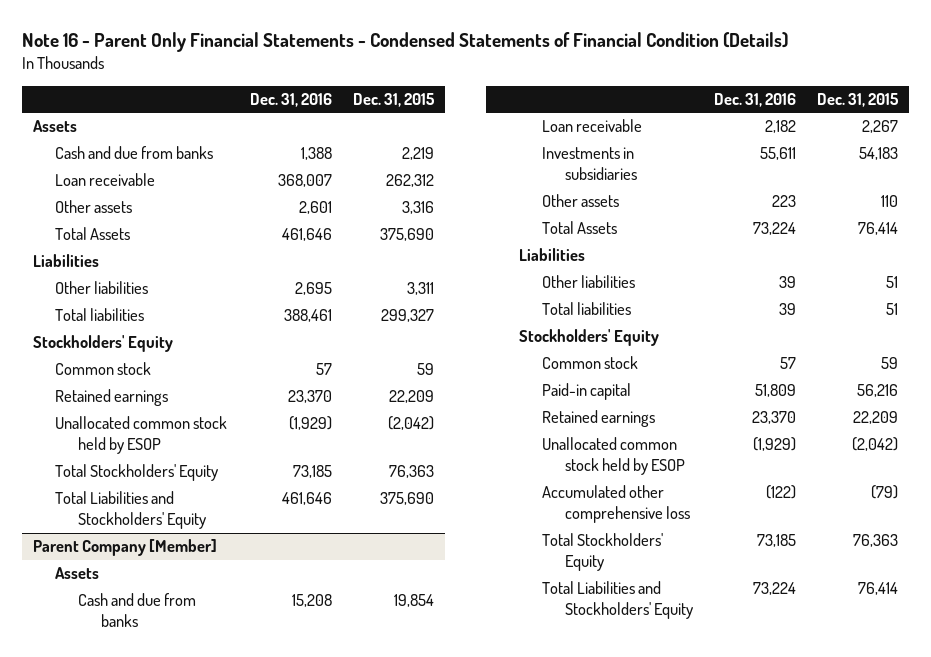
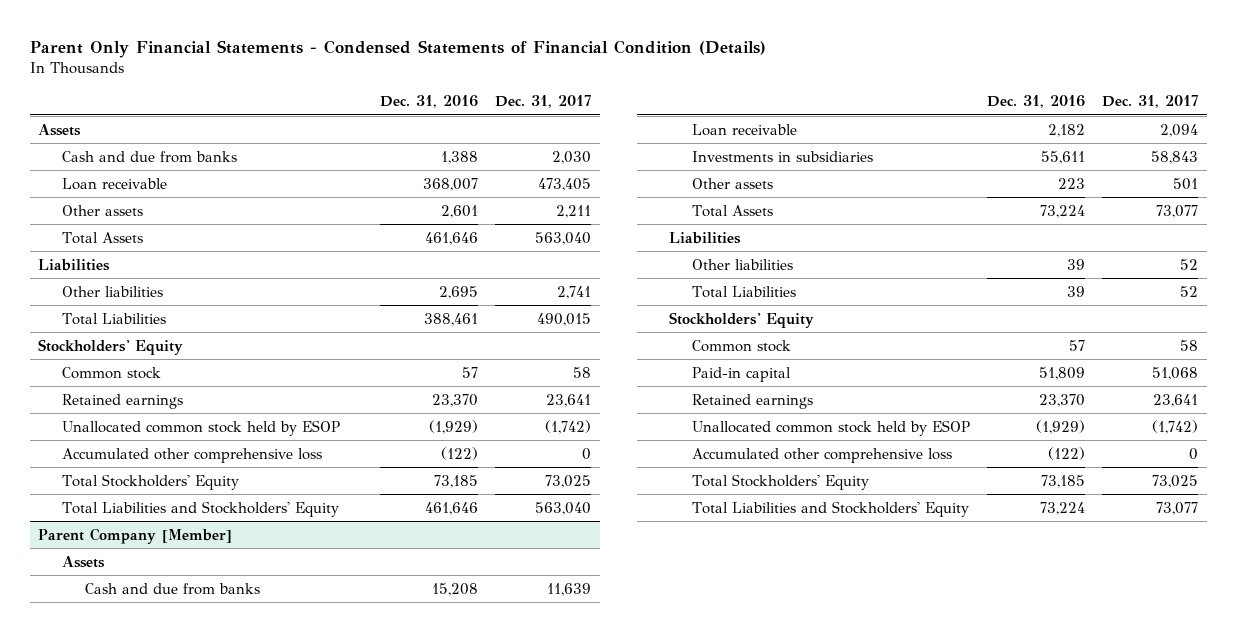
[22,32,789,53] Note 16 - Parent Only Financial Statements - Condensed Statements of Financial Condition (Details) -> [29,39,766,58] Parent Only Financial Statements - Condensed Statements of Financial Condition (Details)
[353,93,436,108] Dec. 31, 2015 -> none
none -> [495,95,592,109] Dec. 31, 2017
[55,308,145,322] Total liabilities -> [61,312,166,325] Total Liabilities
none -> [61,447,322,463] Accumulated other comprehensive loss
[541,302,631,316] Total liabilities -> [691,285,796,298] Total Liabilities

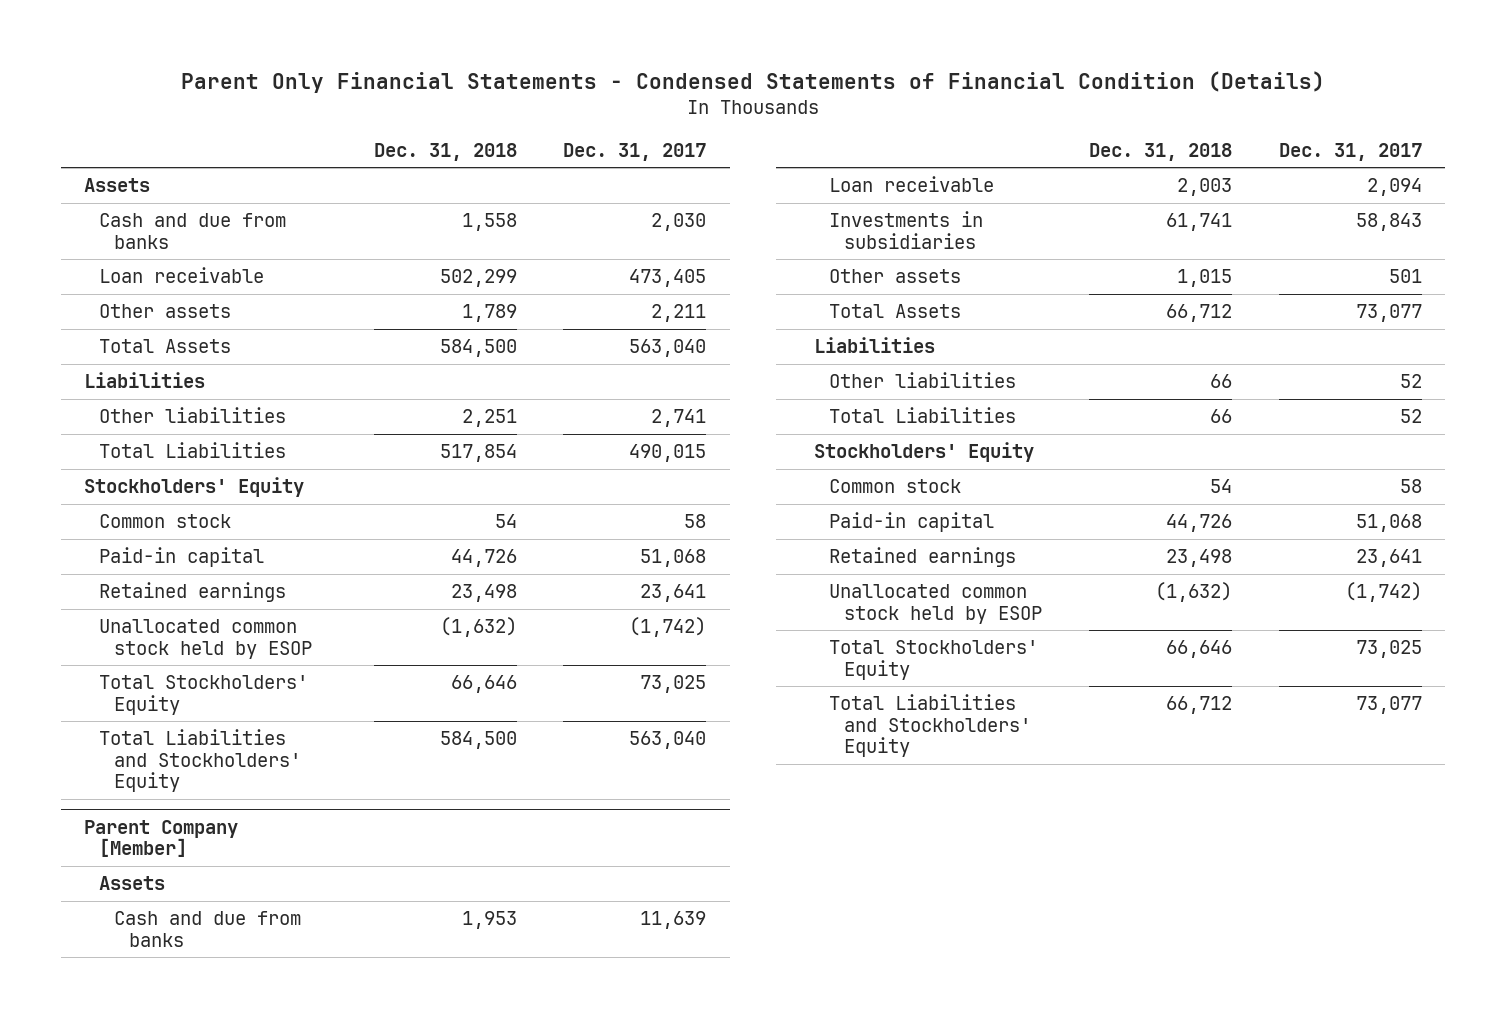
[379,95,478,109] Dec. 31, 2016 -> none
none -> [373,142,517,161] Dec. 31, 2018
none -> [99,547,265,568] Paid-in capital
[61,447,322,463] Accumulated other comprehensive loss -> none
[691,447,952,463] Accumulated other comprehensive loss -> none

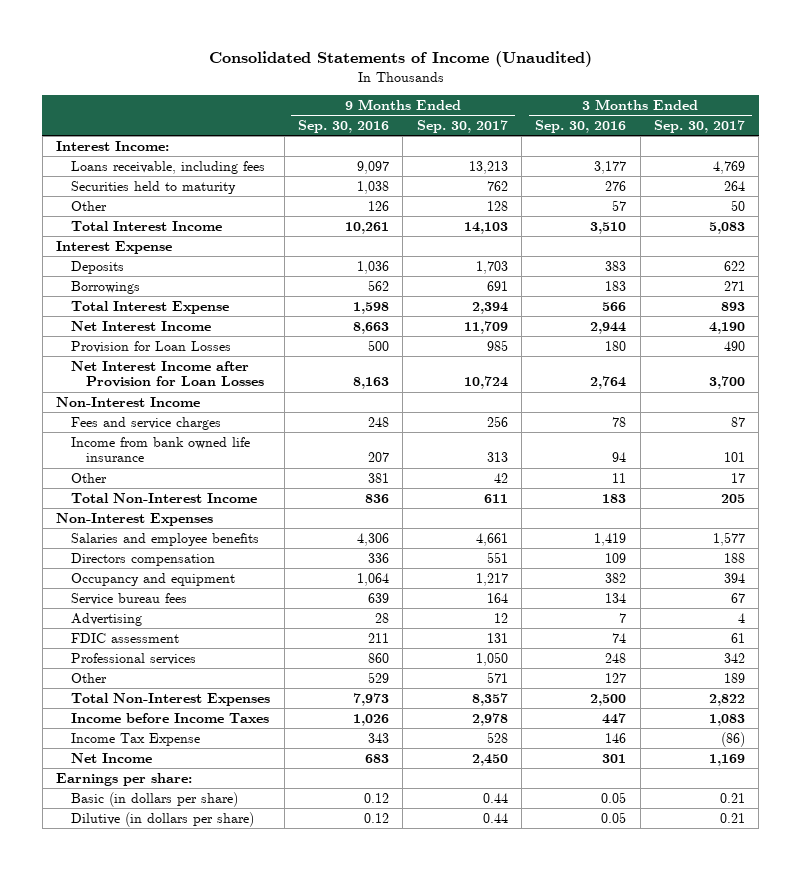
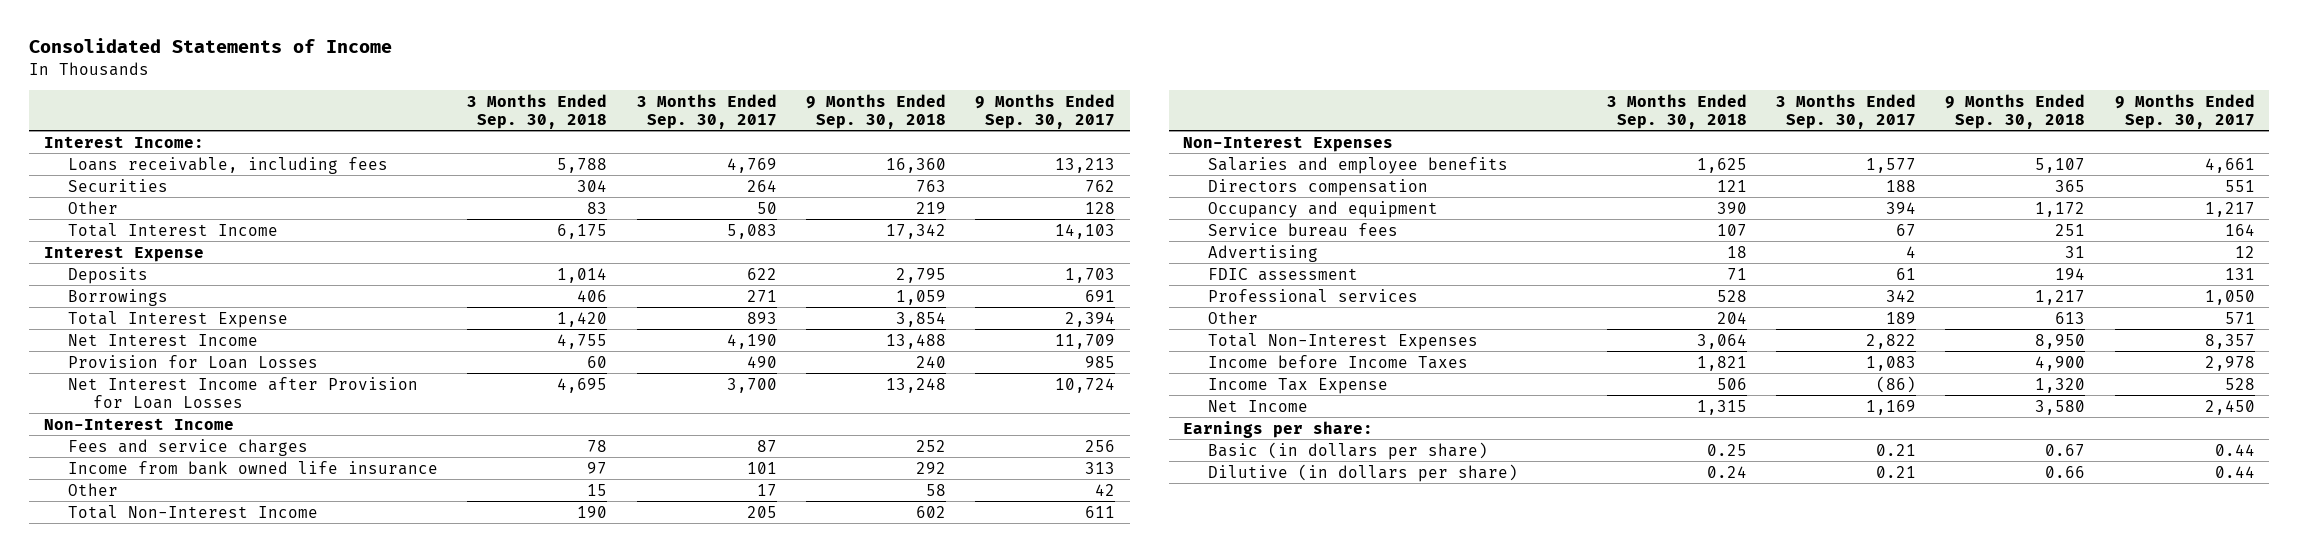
[208,51,592,68] Consolidated Statements of Income (Unaudited) -> [29,38,393,54] Consolidated Statements of Income
[298,119,390,133] Sep. 30, 2016 -> none
[535,119,627,133] Sep. 30, 2016 -> none
none -> [467,93,608,129] 3 Months Ended Sep. 30, 2018
none -> [805,93,946,129] 9 Months Ended Sep. 30, 2018
[71,180,237,194] Securities held to maturity -> [68,178,169,192] Securities

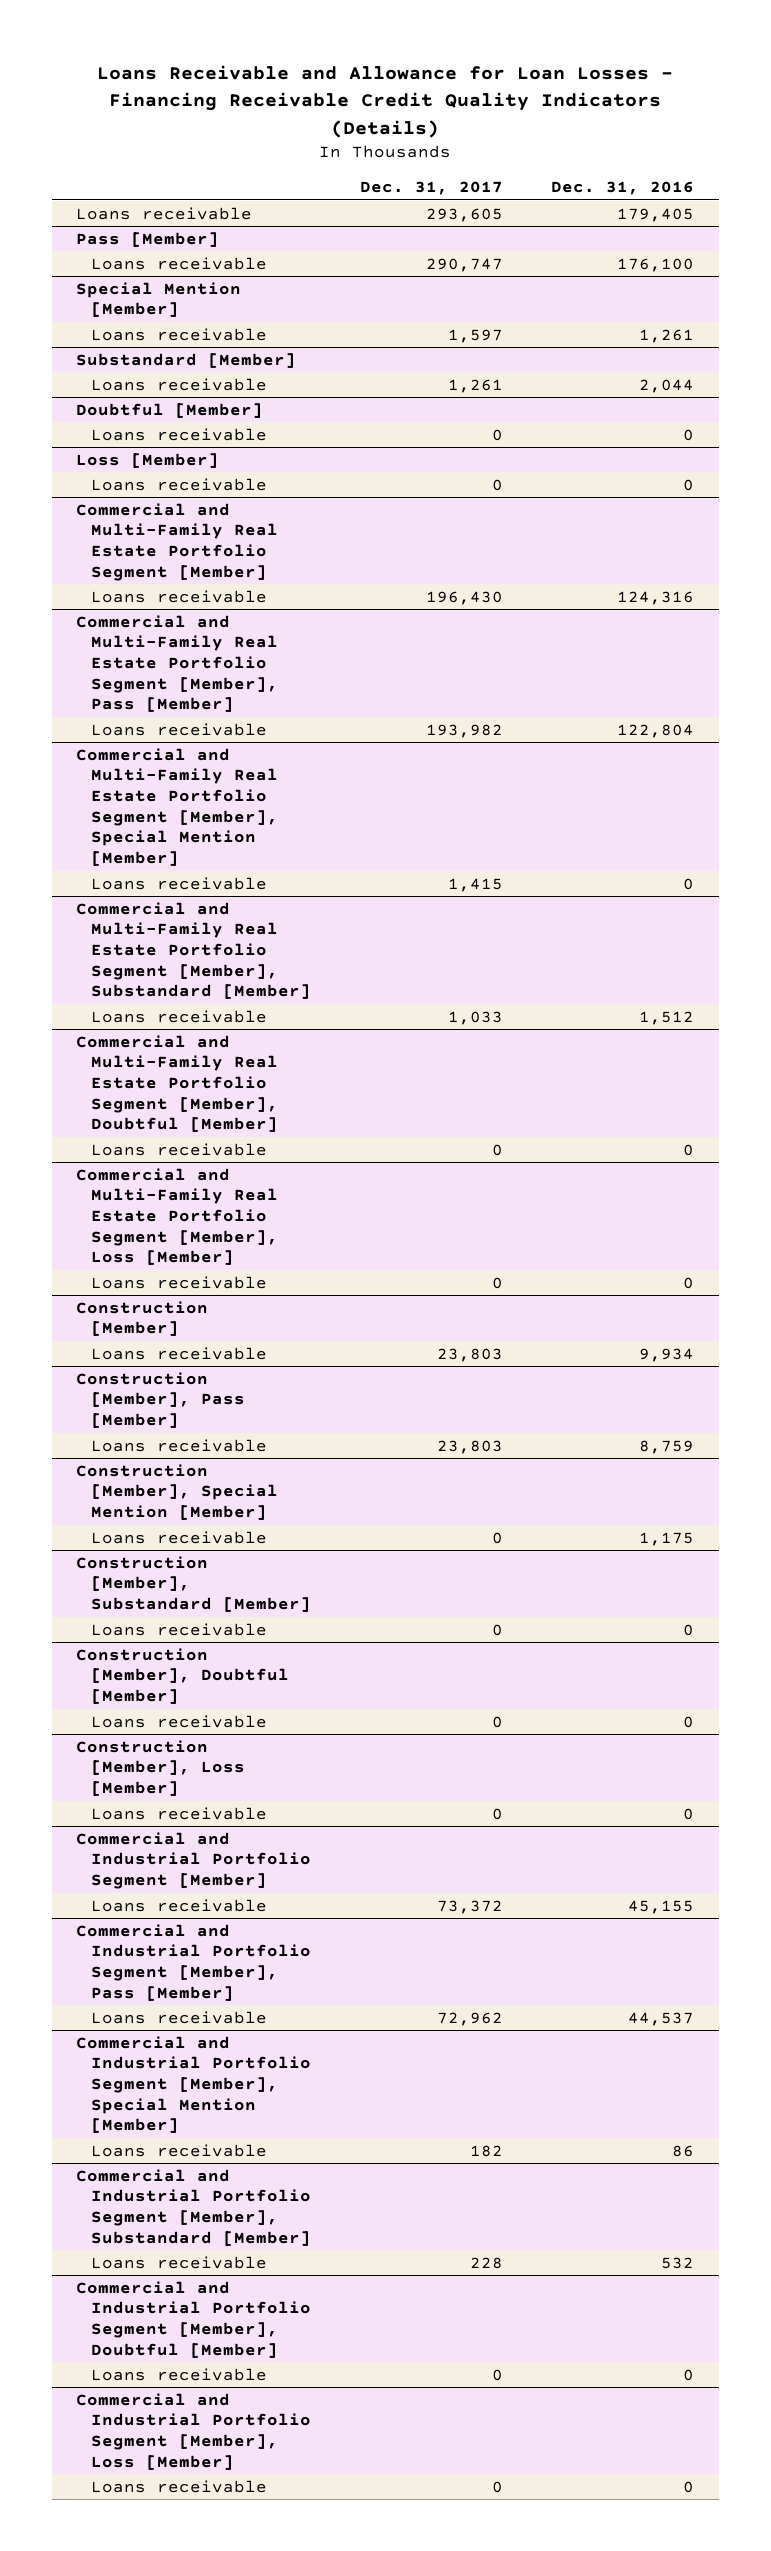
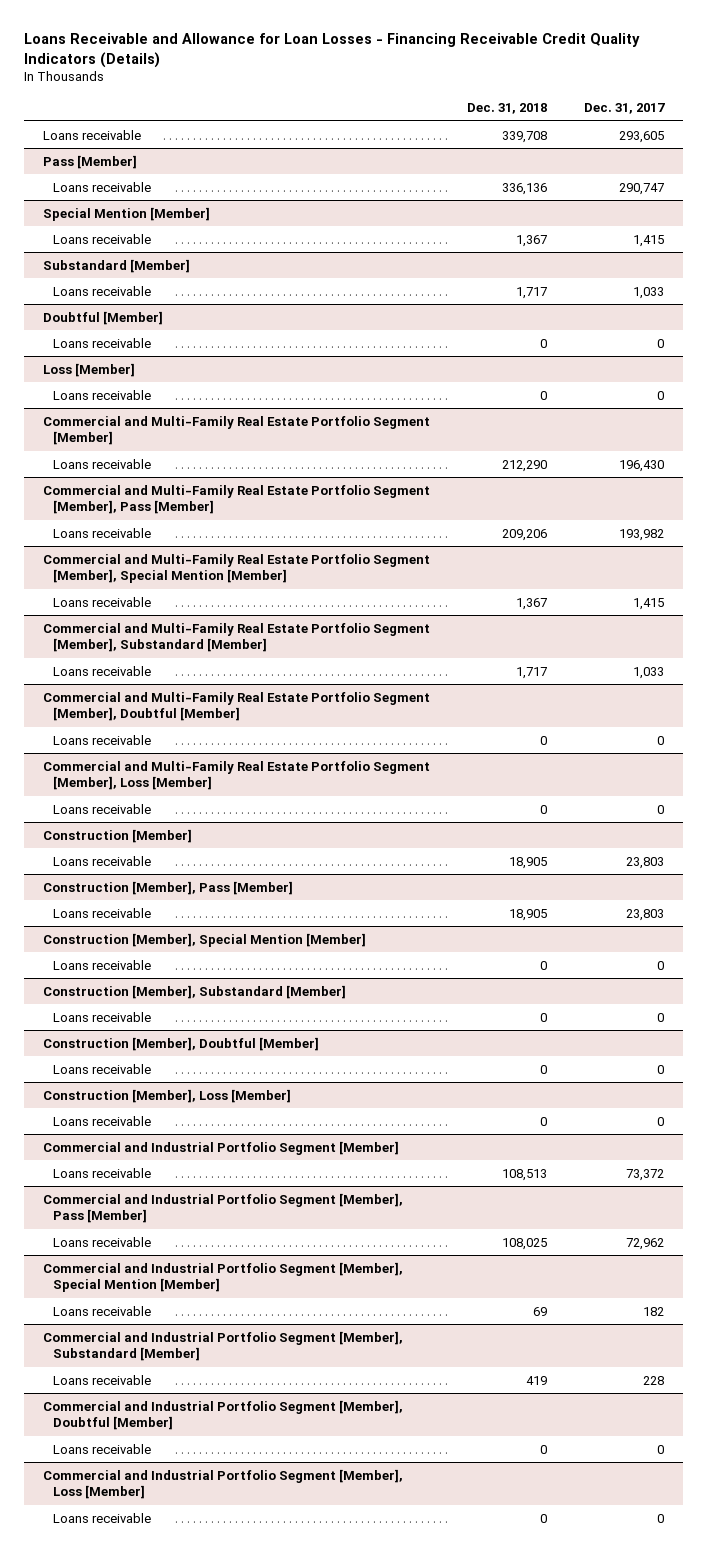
[551,181,695,196] Dec. 31, 2016 -> none
none -> [466,102,547,114] Dec. 31, 2018
[447,328,503,343] 1,597 -> [633,234,665,247] 1,415
[447,378,503,393] 1,261 -> [633,286,665,299] 1,033

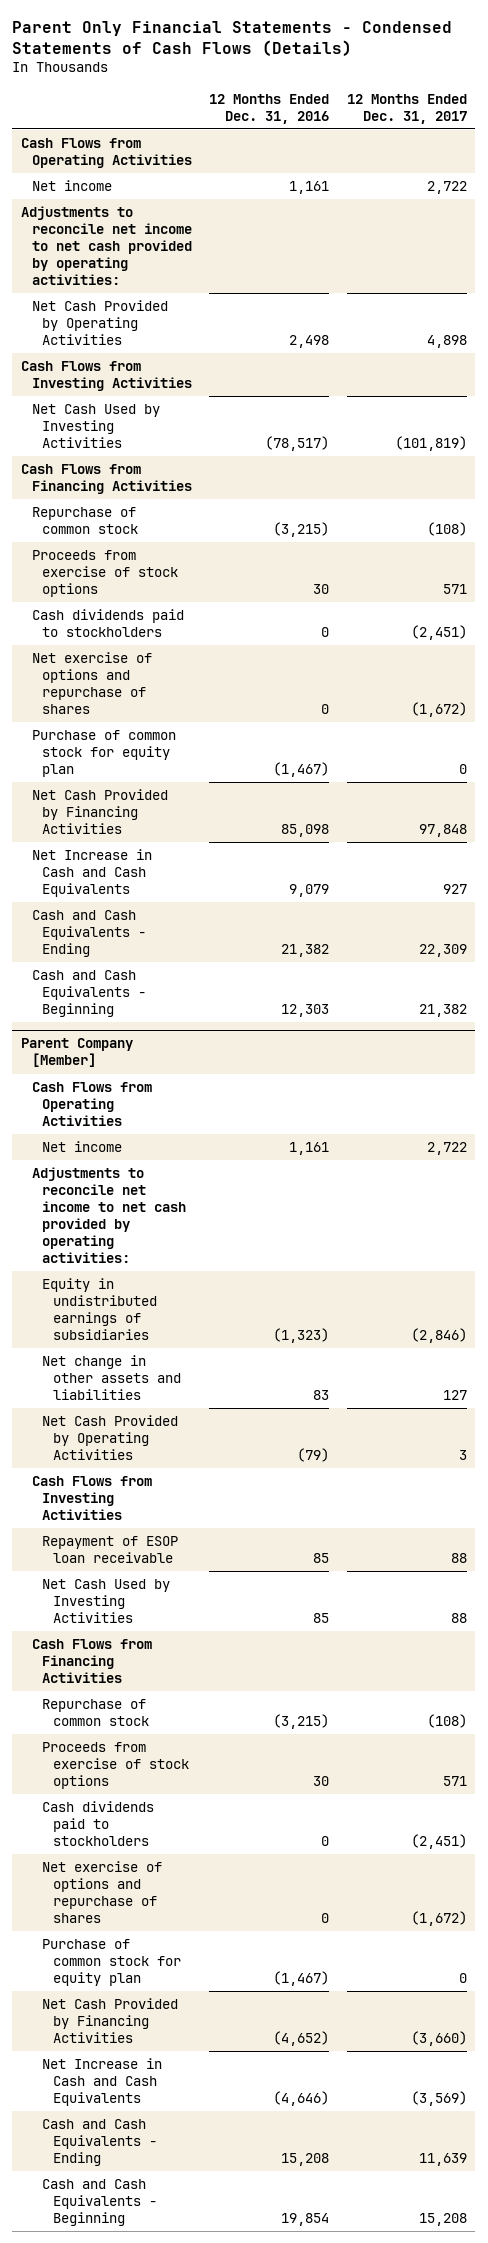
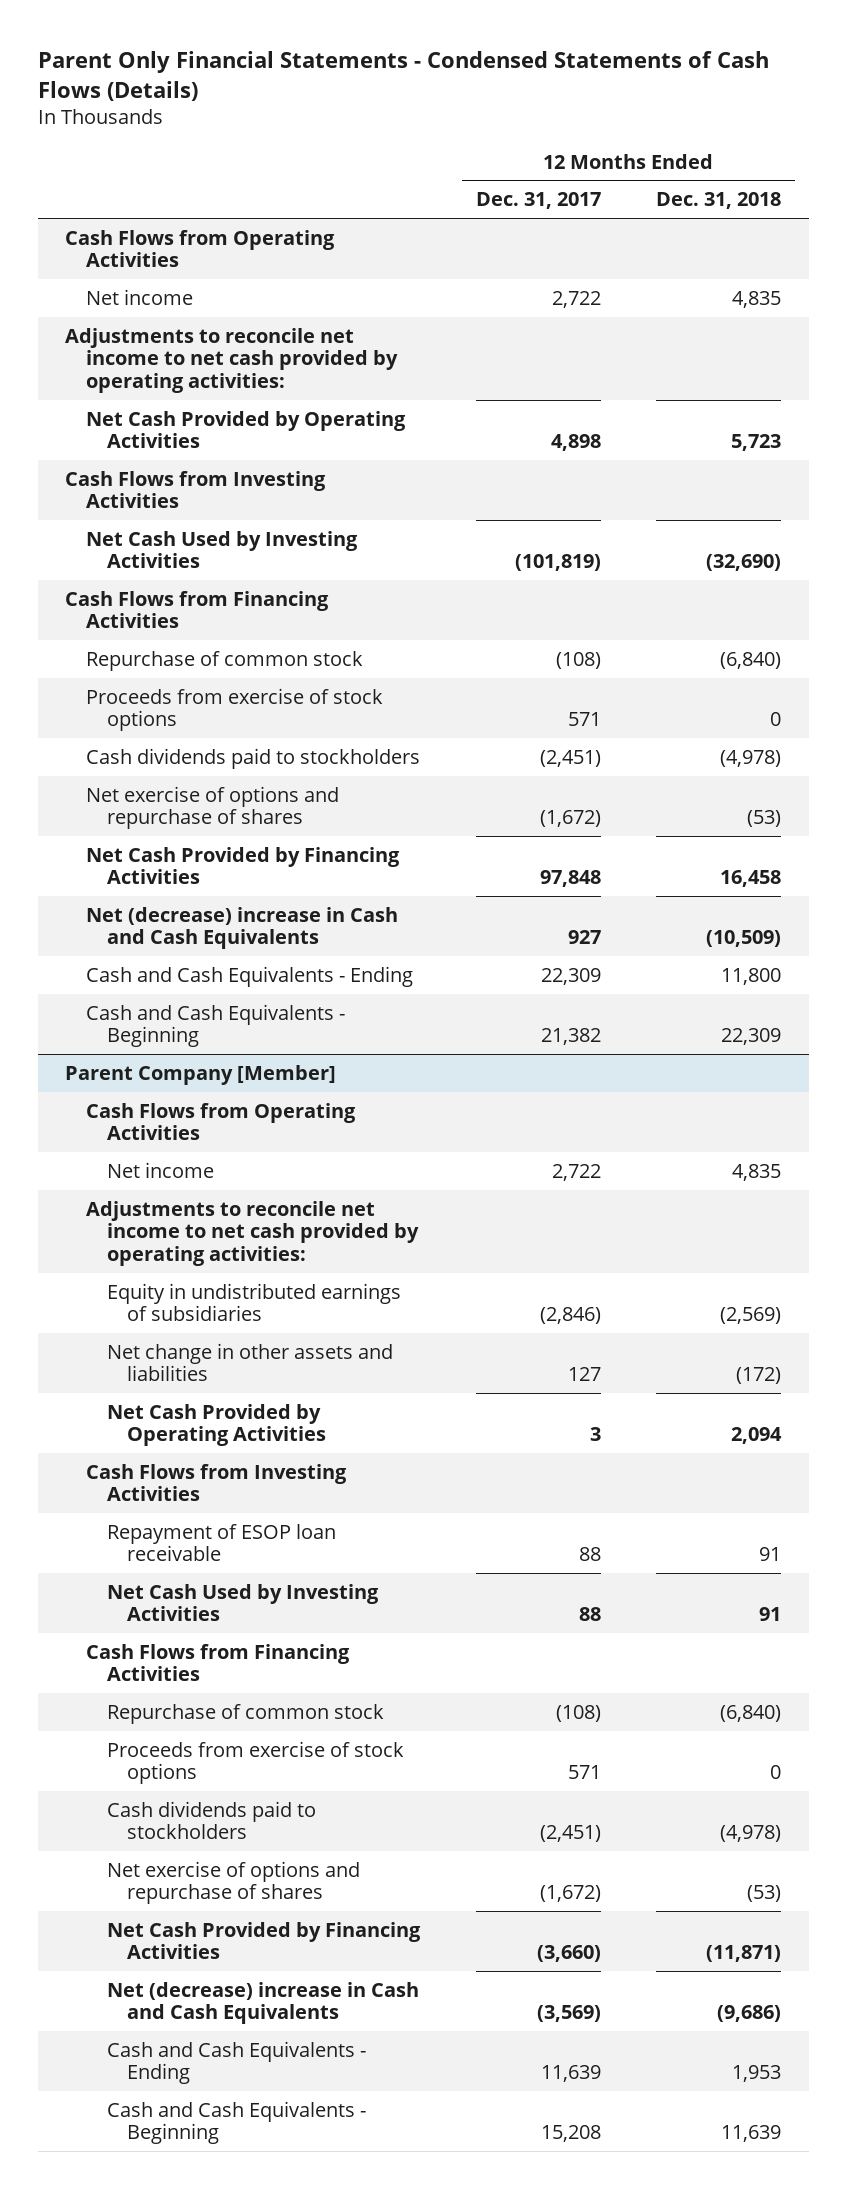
[209,93,330,124] 12 Months Ended Dec. 31, 2016 -> none
none -> [655,192,781,210] Dec. 31, 2018
[31,729,176,777] Purchase of common stock for equity plan -> none
[31,848,152,897] Net Increase in Cash and Cash Equivalents -> [86,906,399,950] Net (decrease) increase in Cash and Cash Equivalents
[42,1938,181,1986] Purchase of common stock for equity plan -> none
[42,2057,163,2106] Net Increase in Cash and Cash Equivalents -> [106,1981,419,2025] Net (decrease) increase in Cash and Cash Equivalents

